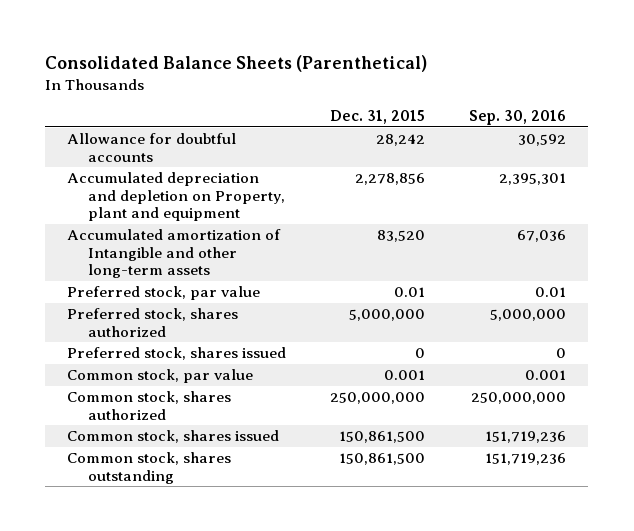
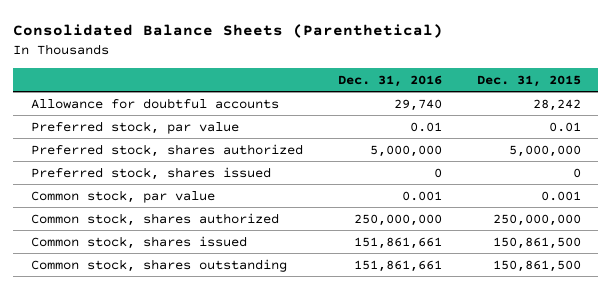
[469,110,567,126] Sep. 30, 2016 -> none
none -> [337,74,442,87] Dec. 31, 2016
[67,172,285,222] Accumulated depreciation and depletion on Property, plant and equipment -> none
[67,229,282,279] Accumulated amortization of Intangible and other long-term assets -> none

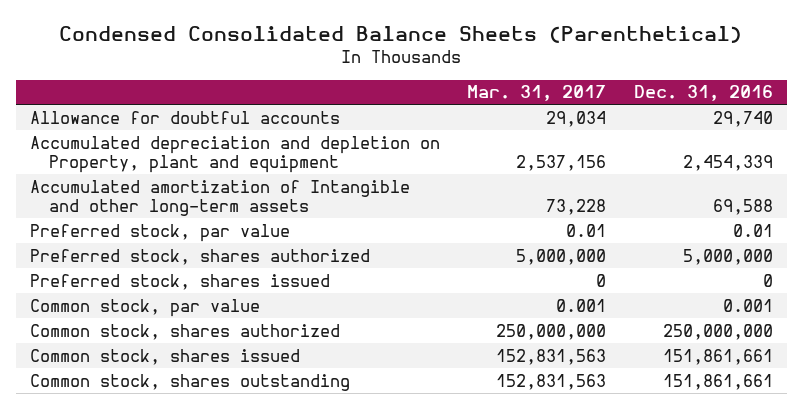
[13,24,444,39] Consolidated Balance Sheets (Parenthetical) -> [59,26,743,44] Condensed Consolidated Balance Sheets (Parenthetical)
[476,74,581,87] Dec. 31, 2015 -> none
none -> [467,85,607,102] Mar. 31, 2017
none -> [29,135,440,173] Accumulated depreciation and depletion on Property, plant and equipment
none -> [29,179,410,216] Accumulated amortization of Intangible and other long-term assets

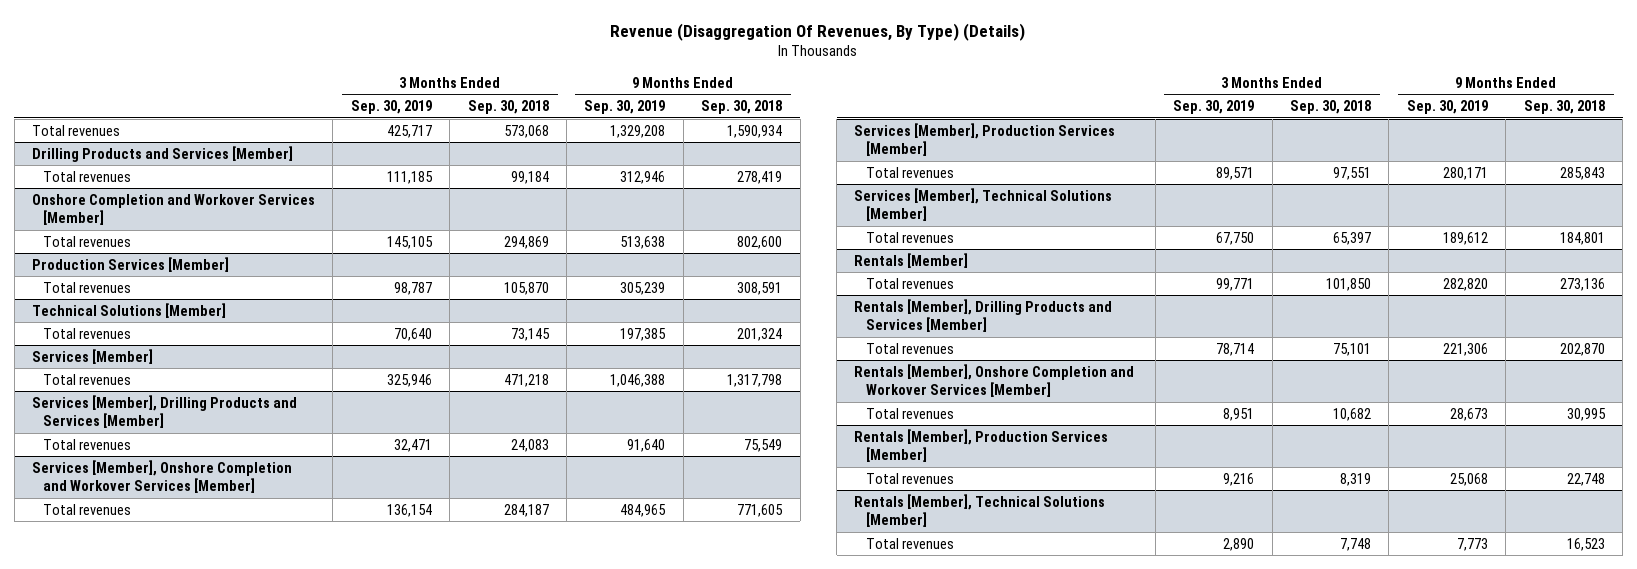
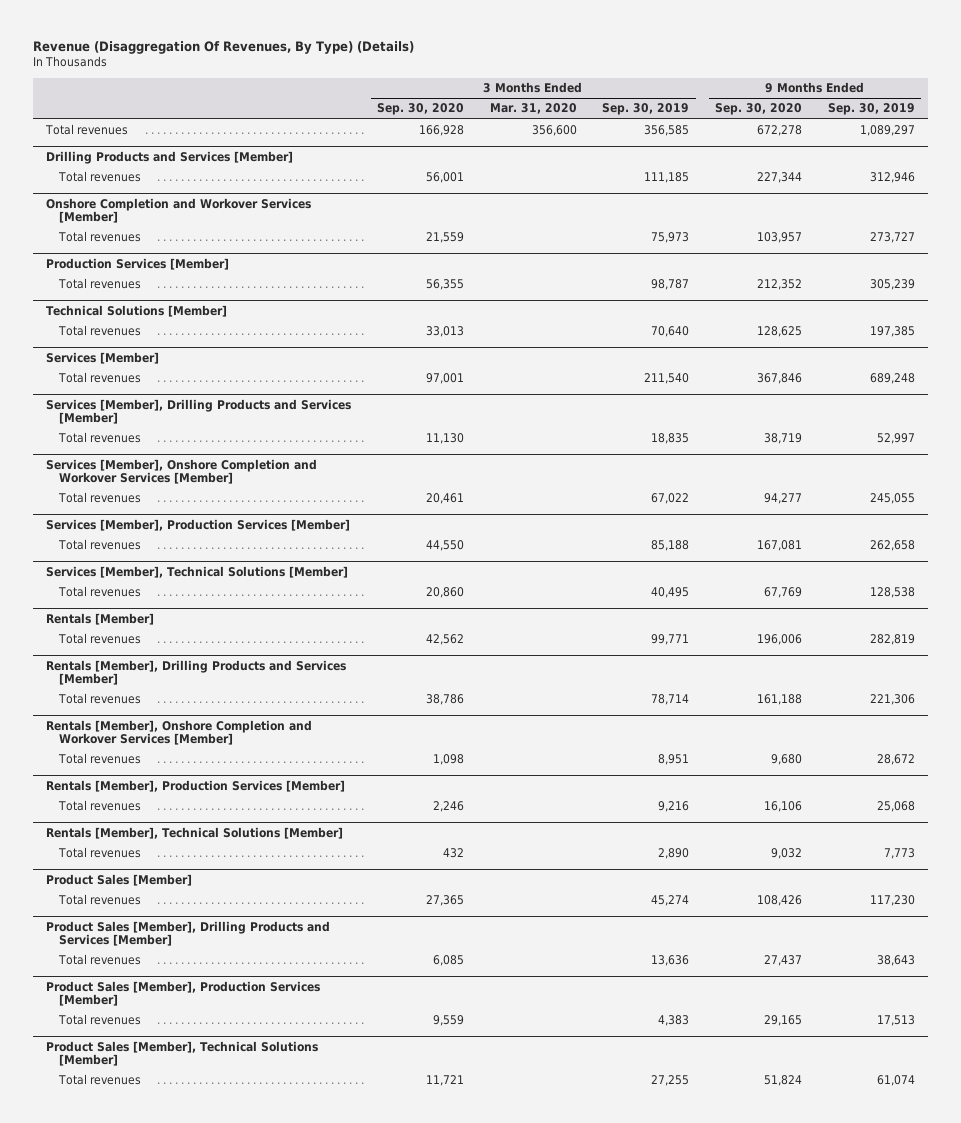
[467,100,549,115] Sep. 30, 2018 -> none
[701,100,783,115] Sep. 30, 2018 -> none
none -> [376,103,464,116] Sep. 30, 2020
none -> [489,103,577,115] Mar. 31, 2020
none -> [715,103,803,116] Sep. 30, 2020
[386,124,432,138] 425,717 -> [644,125,690,137] 356,585
[610,124,666,138] 1,329,208 -> [859,125,915,137] 1,089,297
[386,235,433,249] 145,105 -> [651,232,690,244] 75,973
[620,235,666,249] 513,638 -> [869,232,915,244] 273,727
[386,373,432,387] 325,946 -> [644,373,690,385] 211,540
[610,373,666,387] 1,046,388 -> [869,373,915,385] 689,248
[393,438,432,452] 32,471 -> [651,433,690,445] 18,835
[627,438,666,452] 91,640 -> [876,433,915,445] 52,997
[386,503,432,517] 136,154 -> [651,493,690,505] 67,022
[620,503,667,517] 484,965 -> [869,493,915,505] 245,055
[1216,166,1255,180] 89,571 -> [651,540,690,552] 85,188
[1442,166,1488,180] 280,171 -> [869,540,915,552] 262,658
[1216,231,1255,245] 67,750 -> [651,587,690,599] 40,495
[1442,231,1488,245] 189,612 -> [869,587,915,599] 128,538
[1442,277,1488,291] 282,820 -> [869,634,915,646] 282,819
[1449,407,1488,421] 28,673 -> [876,754,915,766] 28,672
none -> [46,873,193,886] Product Sales [Member]
none -> [57,894,141,906] Total revenues
none -> [46,920,331,947] Product Sales [Member], Drilling Products and Services [Member]
none -> [57,954,141,966] Total revenues
none -> [46,980,321,1007] Product Sales [Member], Production Services [Member]
none -> [57,1014,141,1026] Total revenues
none -> [46,1040,319,1067] Product Sales [Member], Technical Solutions [Member]
none -> [57,1074,141,1086] Total revenues

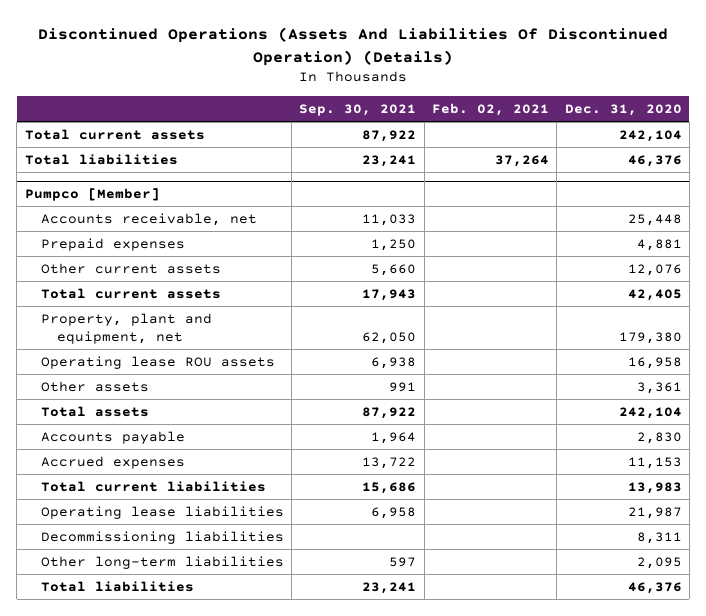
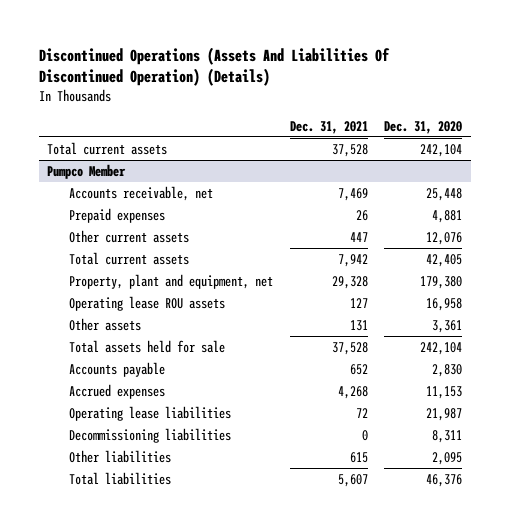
[299,103,417,116] Sep. 30, 2021 -> none
[431,102,549,116] Feb. 02, 2021 -> none
none -> [289,121,368,135] Dec. 31, 2021
[24,154,178,166] Total liabilities -> none
[24,188,160,202] Pumpco [Member] -> [47,163,127,179] Pumpco Member
[40,406,149,418] Total assets -> [69,339,226,353] Total assets held for sale
[40,481,266,493] Total current liabilities -> none
[40,556,284,570] Other long-term liabilities -> [69,449,172,463] Other liabilities

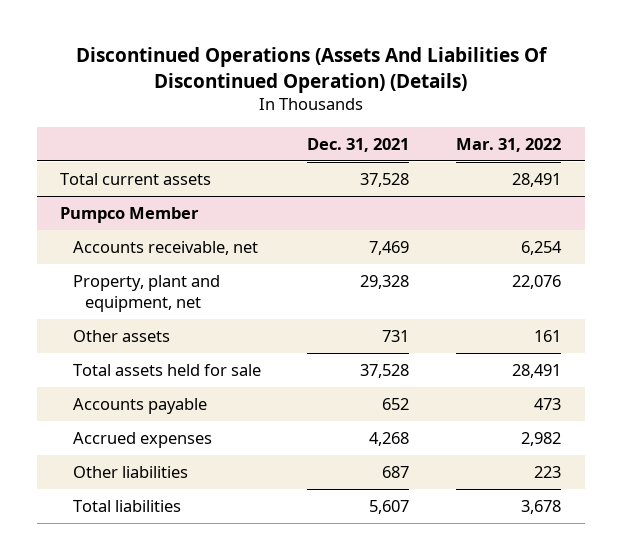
[384,121,463,135] Dec. 31, 2020 -> none
none -> [456,137,562,152] Mar. 31, 2022
[69,207,166,223] Prepaid expenses -> none
[69,229,190,243] Other current assets -> none
[69,251,190,265] Total current assets -> none
[69,295,226,311] Operating lease ROU assets -> none
[349,319,368,331] 131 -> [382,329,410,342] 731
[69,405,232,421] Operating lease liabilities -> none
[69,427,232,443] Decommissioning liabilities -> none
[349,451,368,463] 615 -> [382,465,410,478] 687

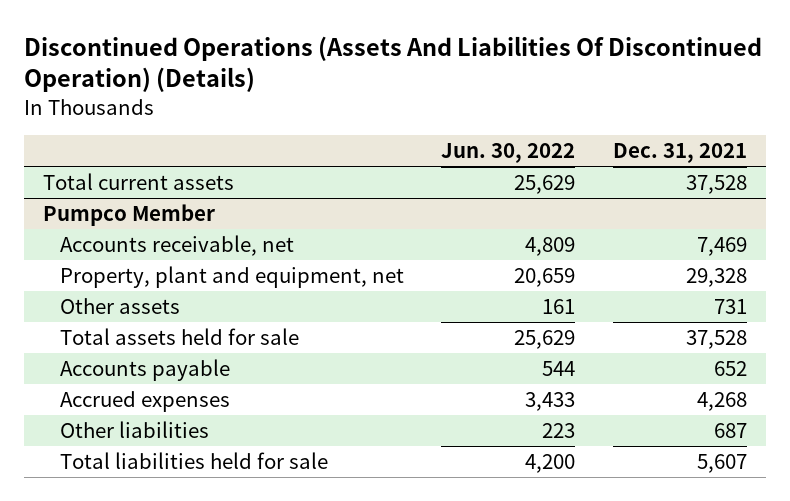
[456,137,562,152] Mar. 31, 2022 -> none
none -> [441,143,576,164] Jun. 30, 2022
[72,499,181,512] Total liabilities -> [59,451,328,469] Total liabilities held for sale

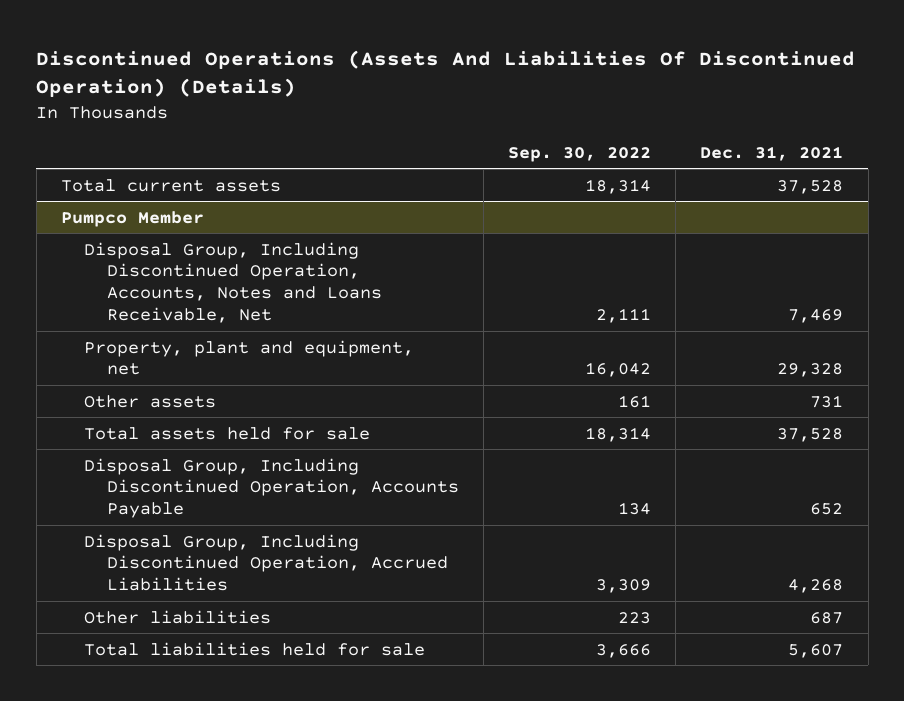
[441,143,576,164] Jun. 30, 2022 -> none
none -> [508,146,652,162] Sep. 30, 2022
[59,234,294,256] Accounts receivable, net -> [83,241,382,324] Disposal Group, Including Discontinued Operation, Accounts, Notes and Loans Receivable, Net
[59,358,230,381] Accounts payable -> [83,457,459,519] Disposal Group, Including Discontinued Operation, Accounts Payable
[59,390,230,412] Accrued expenses -> [83,533,448,592] Disposal Group, Including Discontinued Operation, Accrued Liabilities

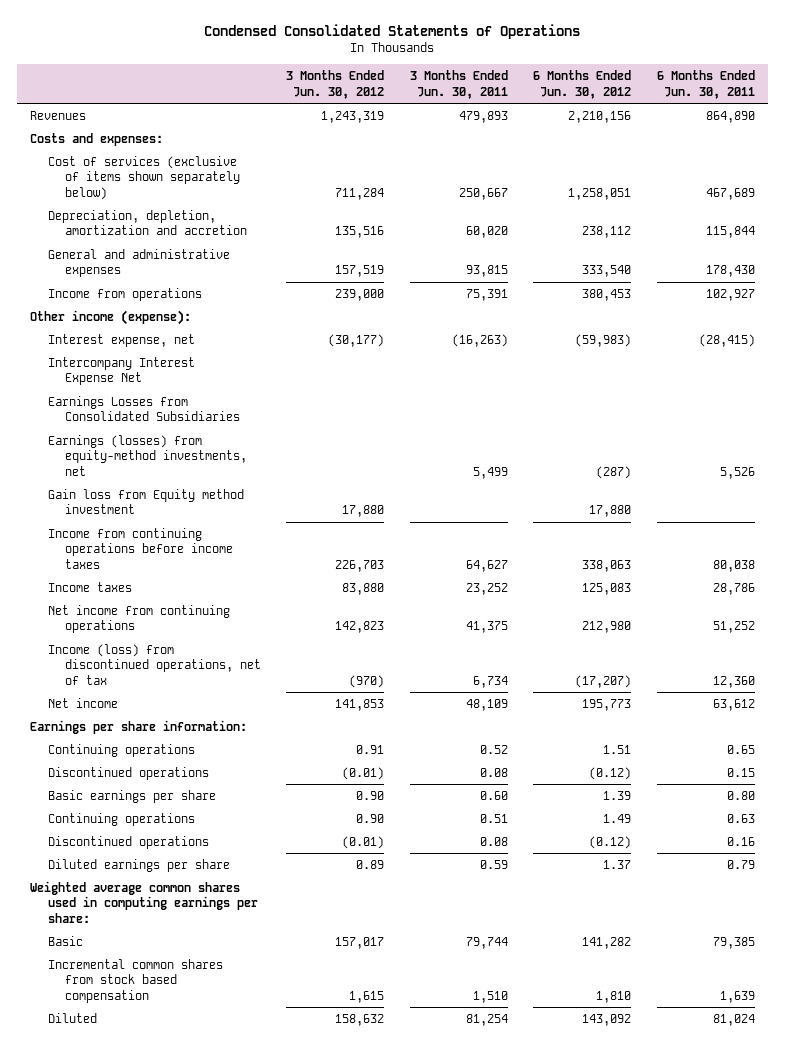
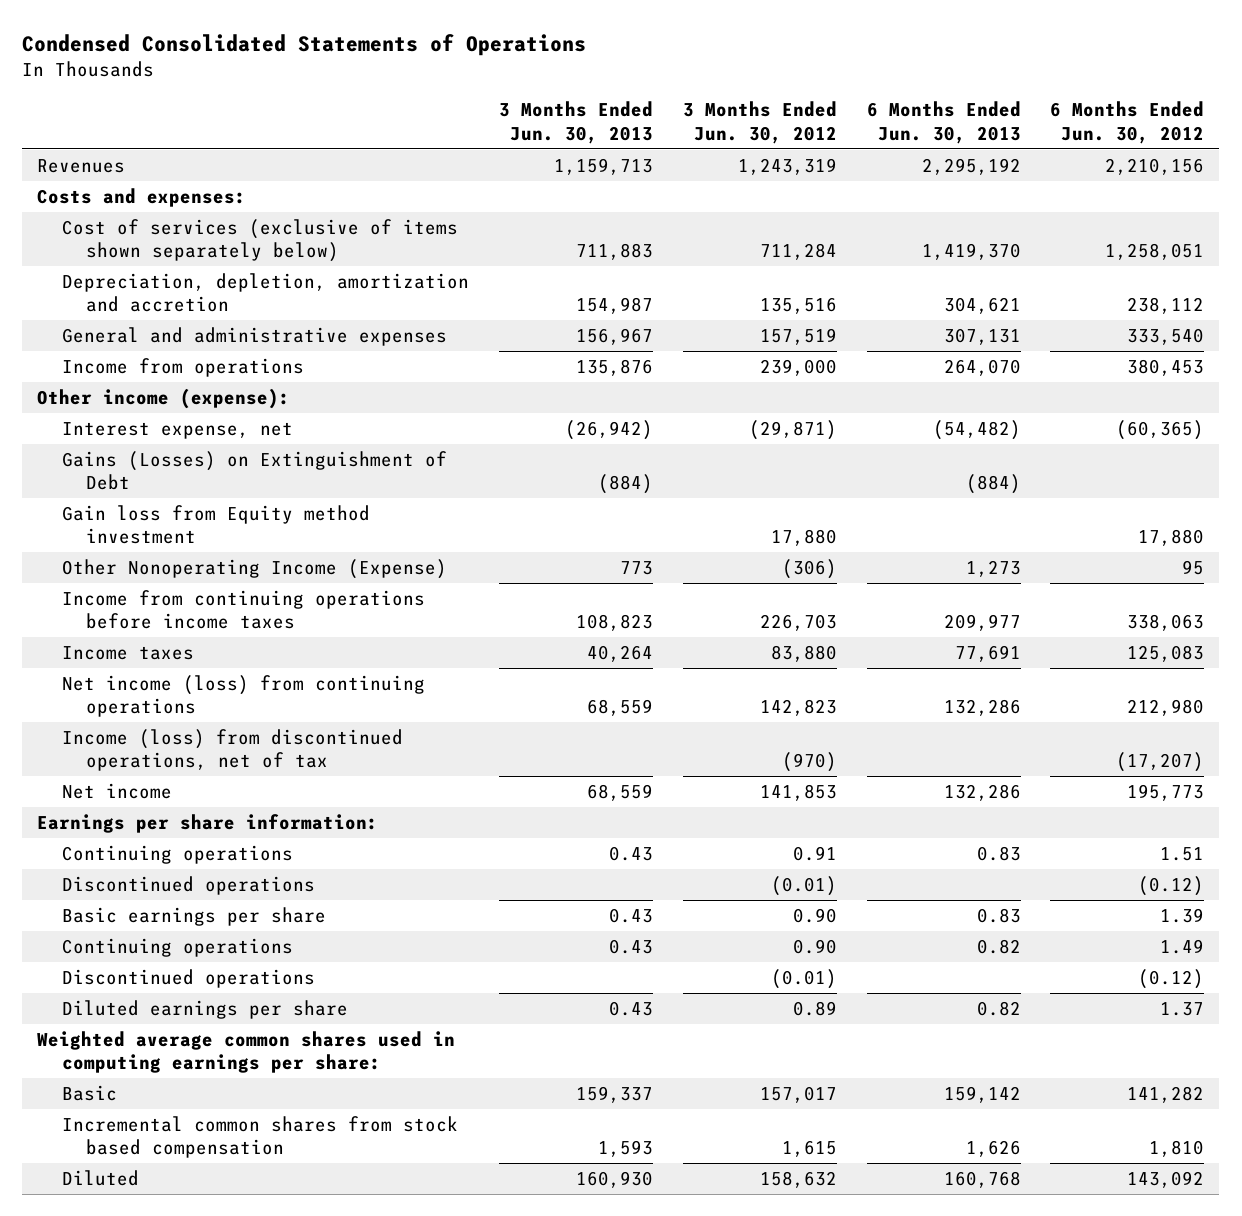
[409,70,508,99] 3 Months Ended Jun. 30, 2011 -> none
[656,70,755,99] 6 Months Ended Jun. 30, 2011 -> none
none -> [498,101,653,144] 3 Months Ended Jun. 30, 2013
none -> [866,101,1021,144] 6 Months Ended Jun. 30, 2013
[47,356,195,386] Intercompany Interest Expense Net -> none
[47,395,241,422] Earnings Losses from Consolidated Subsidiaries -> none
[47,434,248,476] Earnings (losses) from equity-method investments, net -> none
[328,333,385,347] (30,177) -> [748,419,837,440] (29,871)
[575,333,632,347] (59,983) -> [1116,419,1205,440] (60,365)
none -> [61,450,447,491] Gains (Losses) on Extinguishment of Debt
none -> [61,558,447,579] Other Nonoperating Income (Expense)
[47,604,230,634] Net income from continuing operations -> [61,674,425,718] Net income (loss) from continuing operations

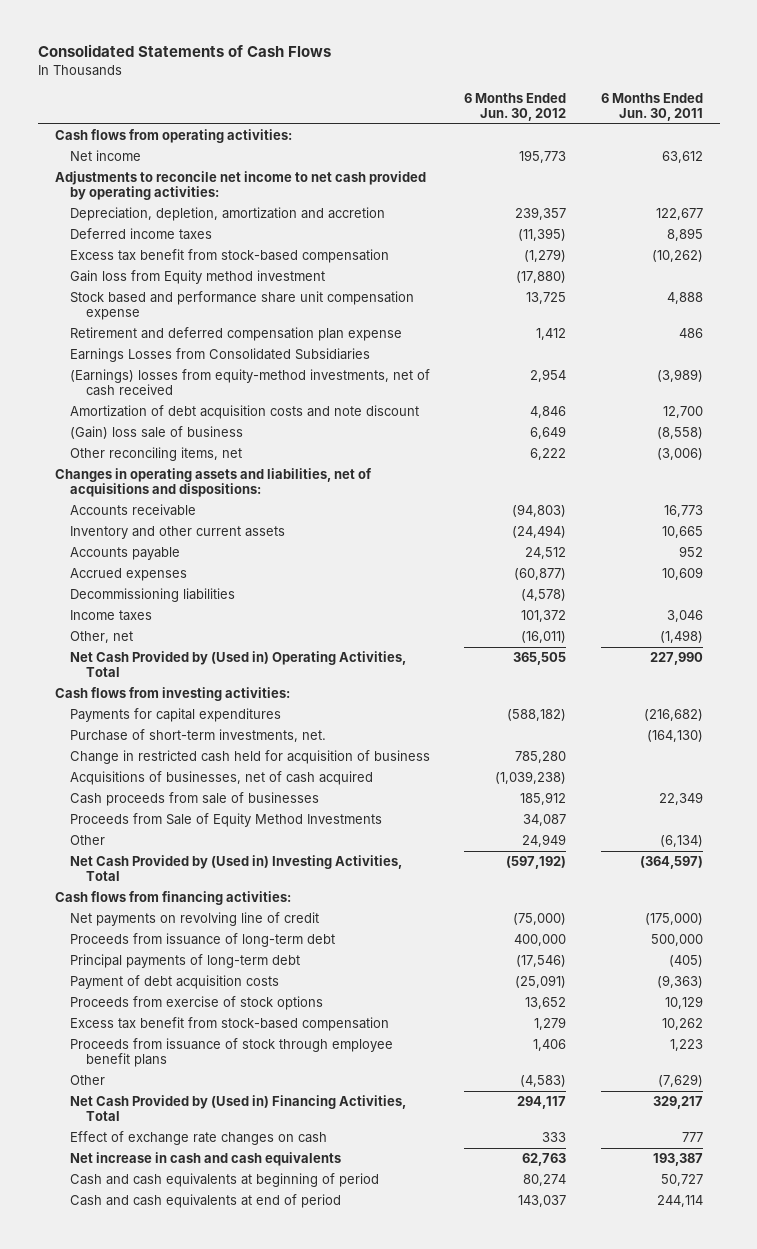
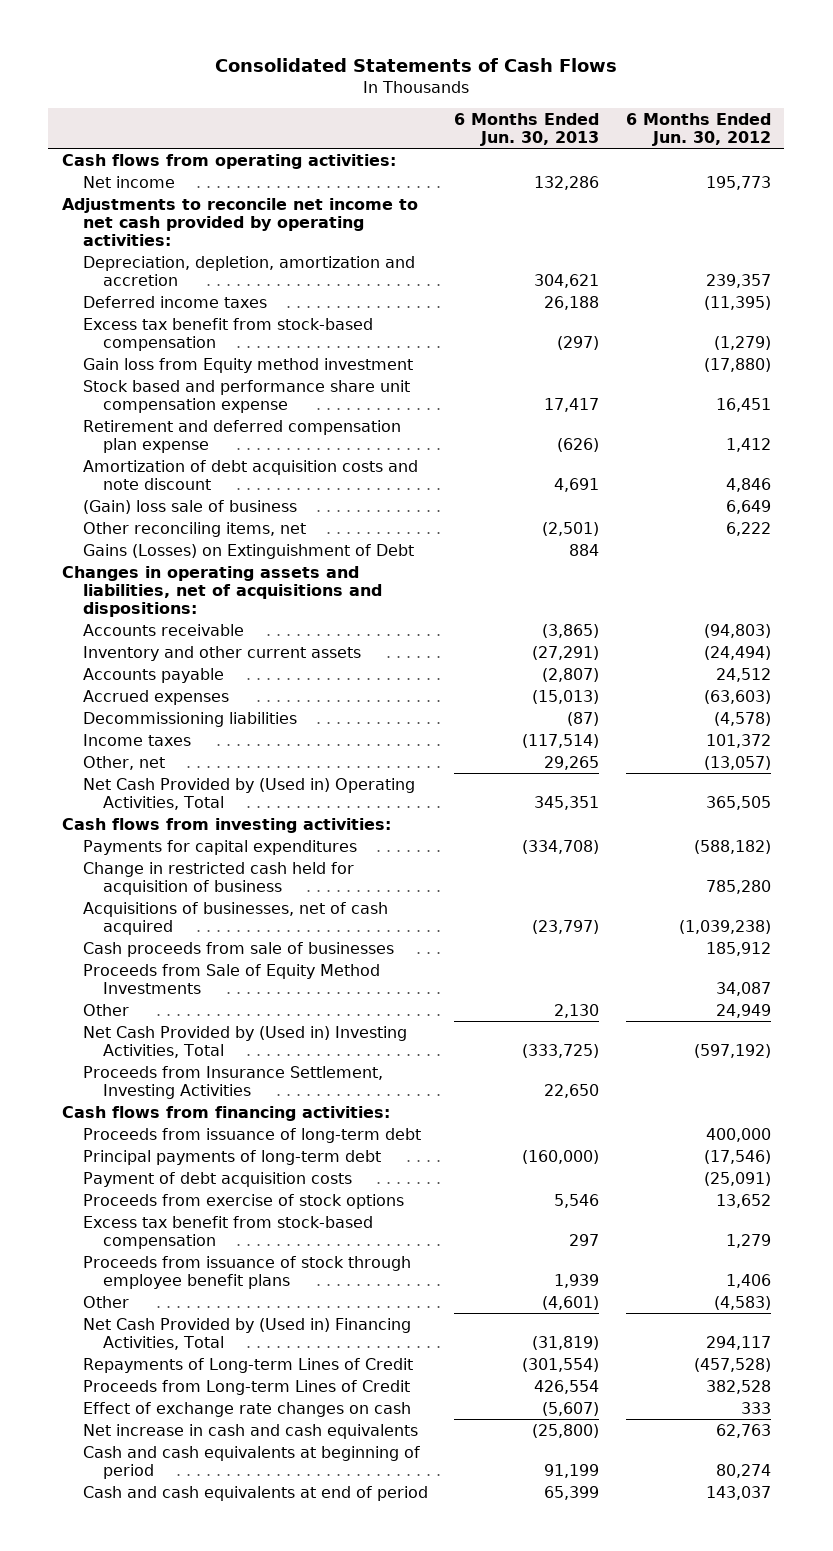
[600,92,703,122] 6 Months Ended Jun. 30, 2011 -> none
none -> [454,112,600,146] 6 Months Ended Jun. 30, 2013
[526,292,567,305] 13,725 -> [716,397,772,412] 16,451
[70,348,371,363] Earnings Losses from Consolidated Subsidiaries -> none
[70,369,431,397] (Earnings) losses from equity-method investments, net of cash received -> none
none -> [82,543,414,559] Gains (Losses) on Extinguishment of Debt
[514,568,567,581] (60,877) -> [704,689,772,704] (63,603)
[521,631,567,644] (16,011) -> [704,755,772,770] (13,057)
[70,729,327,743] Purchase of short-term investments, net. -> none
none -> [82,1065,383,1099] Proceeds from Insurance Settlement, Investing Activities
[70,912,320,927] Net payments on revolving line of credit -> none
none -> [82,1357,413,1373] Repayments of Long-term Lines of Credit
none -> [82,1379,410,1395] Proceeds from Long-term Lines of Credit

